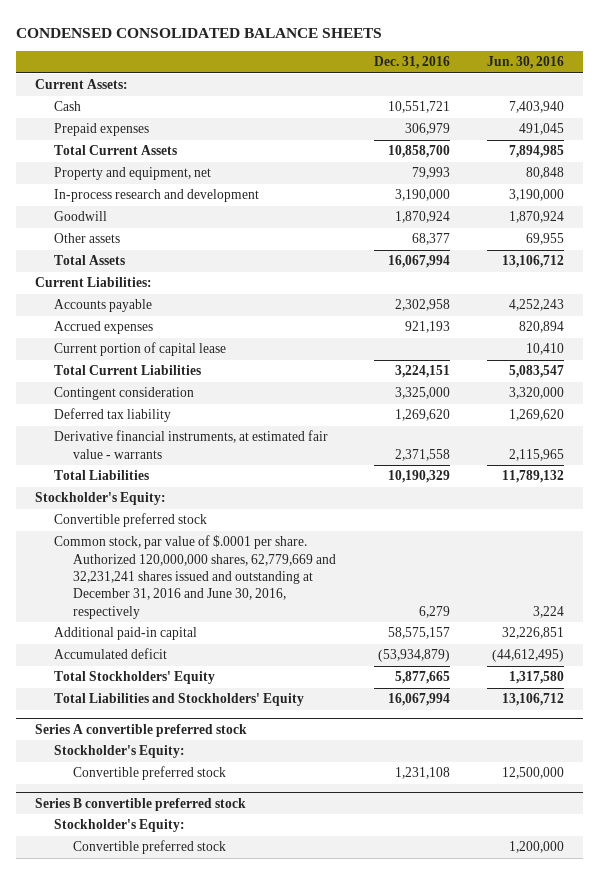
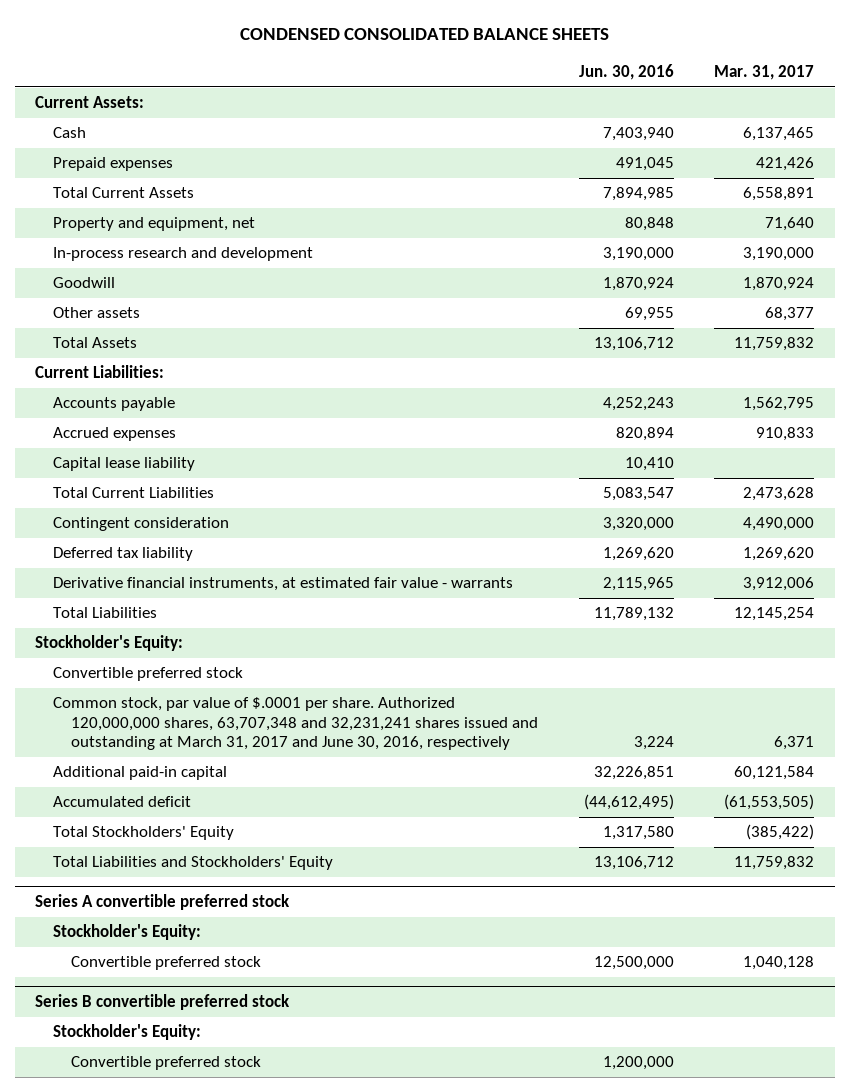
[373,56,450,70] Dec. 31, 2016 -> none
none -> [714,65,815,81] Mar. 31, 2017
[54,342,227,357] Current portion of capital lease -> [52,457,195,472] Capital lease liability
[54,535,337,619] Common stock, par value of $.0001 per share. Authorized 120,000,000 shares, 62,779,669 and 32,231,241 shares issued and outstanding at December 31, 2016 and June 30, 2016, respectively -> [52,697,538,751] Common stock, par value of $.0001 per share. Authorized 120,000,000 shares, 63,707,348 and 32,231,241 shares issued and outstanding at March 31, 2017 and June 30, 2016, respectively

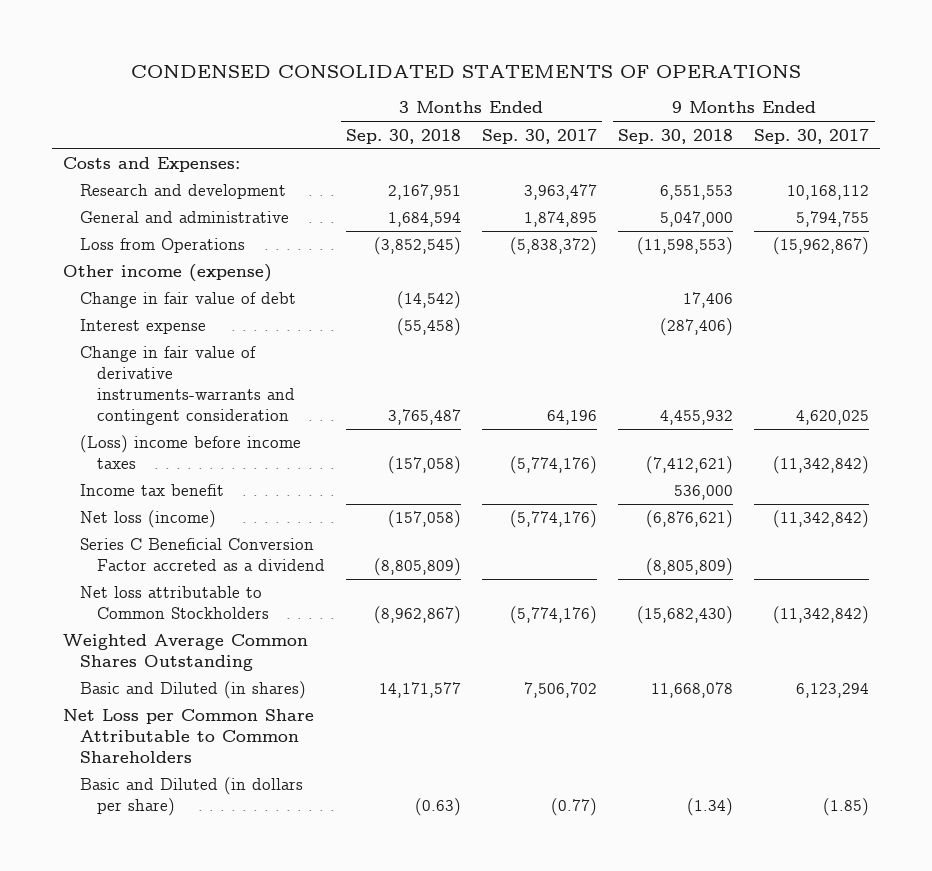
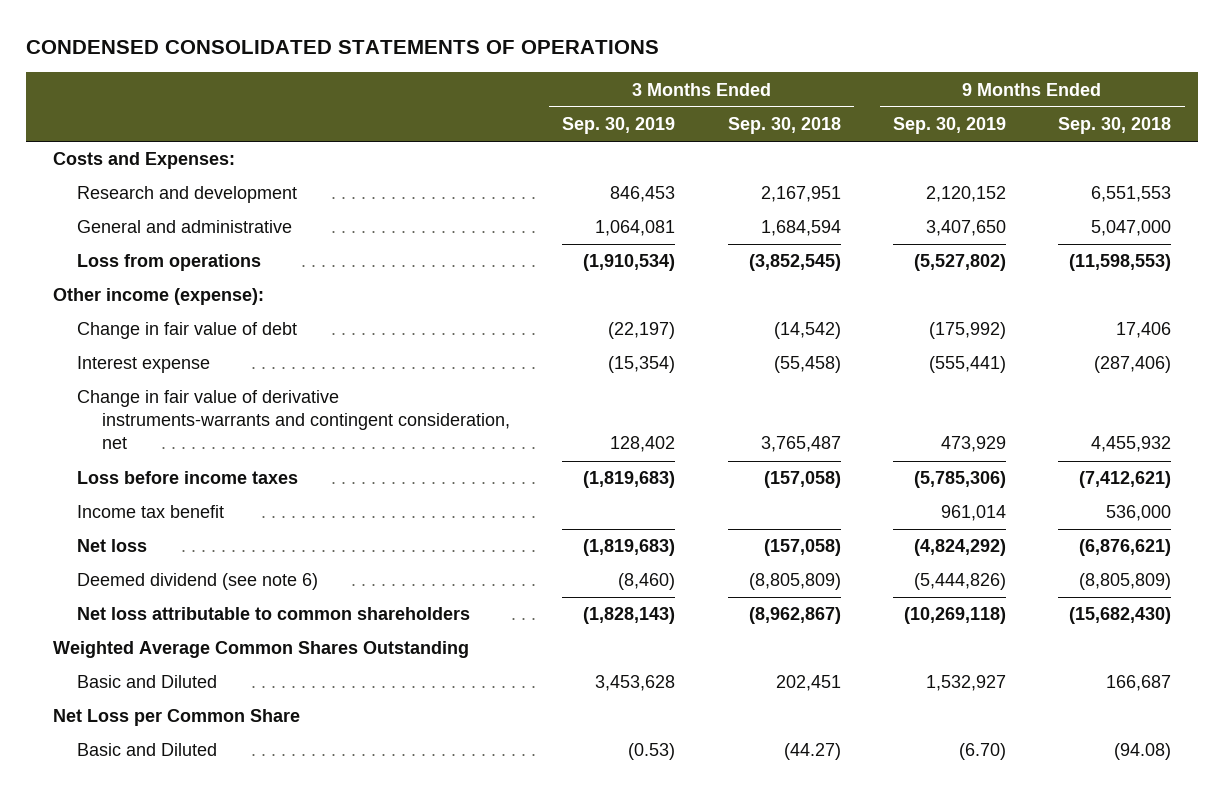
[482,128,598,144] Sep. 30, 2017 -> none
[754,128,870,144] Sep. 30, 2017 -> none
none -> [562,117,676,135] Sep. 30, 2019
none -> [893,117,1007,135] Sep. 30, 2019
[79,238,245,254] Loss from Operations -> [77,254,262,272] Loss from operations
[62,264,272,283] Other income (expense) -> [52,288,264,306] Other income (expense):
[79,346,295,425] Change in fair value of derivative instruments-warrants and contingent consideration -> [77,390,511,450] Change in fair value of derivative instruments-warrants and contingent consideration, net
[79,435,301,470] (Loss) income before income taxes -> [77,471,299,485] Loss before income taxes
[79,510,216,529] Net loss (income) -> [77,539,148,553] Net loss
[79,538,325,572] Series C Beneficial Conversion Factor accreted as a dividend -> [77,573,319,591] Deemed dividend (see note 6)
[79,586,269,620] Net loss attributable to Common Stockholders -> [77,607,471,621] Net loss attributable to common shareholders
[79,681,306,700] Basic and Diluted (in shares) -> [77,675,218,689] Basic and Diluted
[378,682,461,699] 14,171,577 -> [775,675,841,692] 202,451
[651,682,734,699] 11,668,078 -> [1106,675,1172,692] 166,687
[62,709,314,763] Net Loss per Common Share Attributable to Common Shareholders -> [52,709,300,727] Net Loss per Common Share
[79,777,303,817] Basic and Diluted (in dollars per share) -> [77,743,218,757] Basic and Diluted
[414,798,461,817] (0.63) -> [783,743,841,761] (44.27)
[687,798,734,817] (1.34) -> [1114,743,1172,761] (94.08)

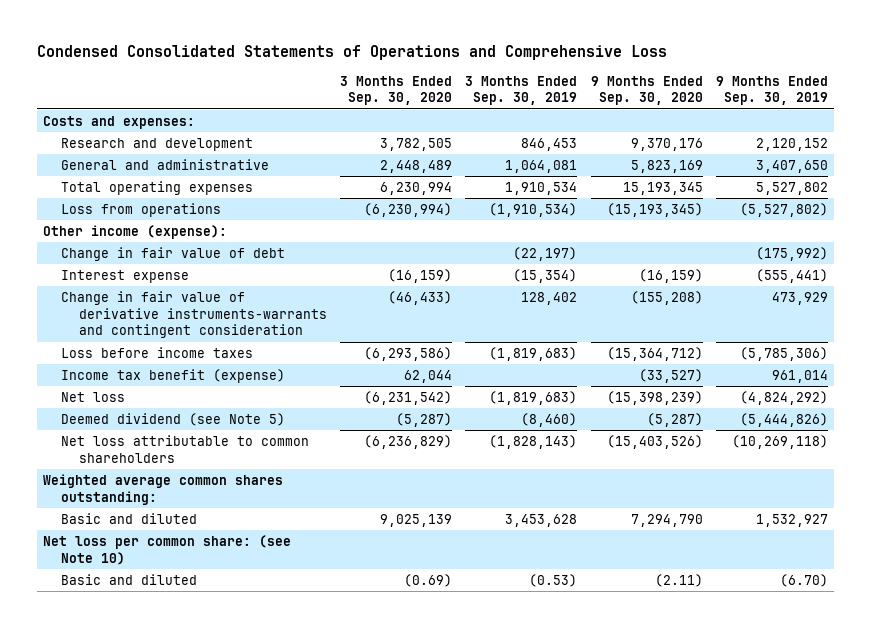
[26,40,660,55] CONDENSED CONSOLIDATED STATEMENTS OF OPERATIONS -> [36,44,667,60] Condensed Consolidated Statements of Operations and Comprehensive Loss
[727,117,841,135] Sep. 30, 2018 -> none
[1058,117,1172,135] Sep. 30, 2018 -> none
none -> [340,75,453,106] 3 Months Ended Sep. 30, 2020
none -> [590,75,703,106] 9 Months Ended Sep. 30, 2020
[52,152,235,170] Costs and Expenses: -> [43,115,196,129] Costs and expenses:
none -> [61,180,254,195] Total operating expenses
[77,390,511,450] Change in fair value of derivative instruments-warrants and contingent consideration, net -> [61,290,327,339] Change in fair value of derivative instruments-warrants and contingent consideration
[77,505,225,519] Income tax benefit -> [61,368,286,383] Income tax benefit (expense)
[77,573,319,591] Deemed dividend (see note 6) -> [61,412,286,426] Deemed dividend (see Note 5)
[52,641,469,659] Weighted Average Common Shares Outstanding -> [43,473,284,505] Weighted average common shares outstanding:
[77,675,218,689] Basic and Diluted -> [61,512,198,524] Basic and diluted
[52,709,300,727] Net Loss per Common Share -> [43,534,292,565] Net loss per common share: (see Note 10)
[77,743,218,757] Basic and Diluted -> [61,573,198,585] Basic and diluted

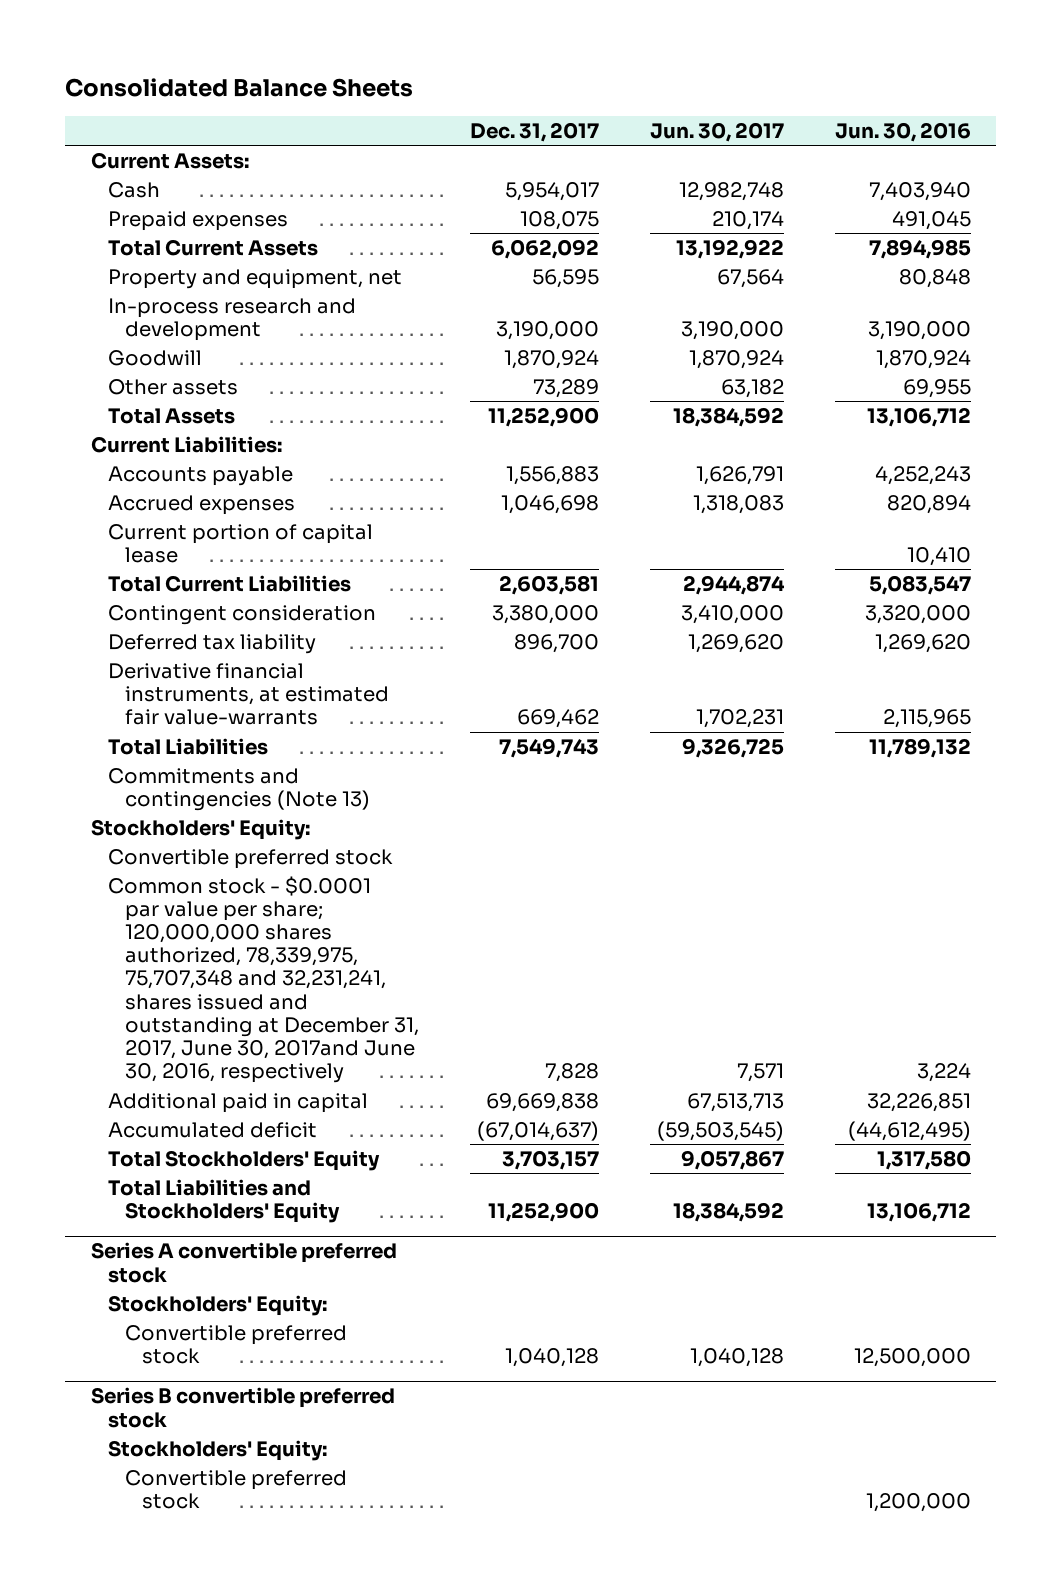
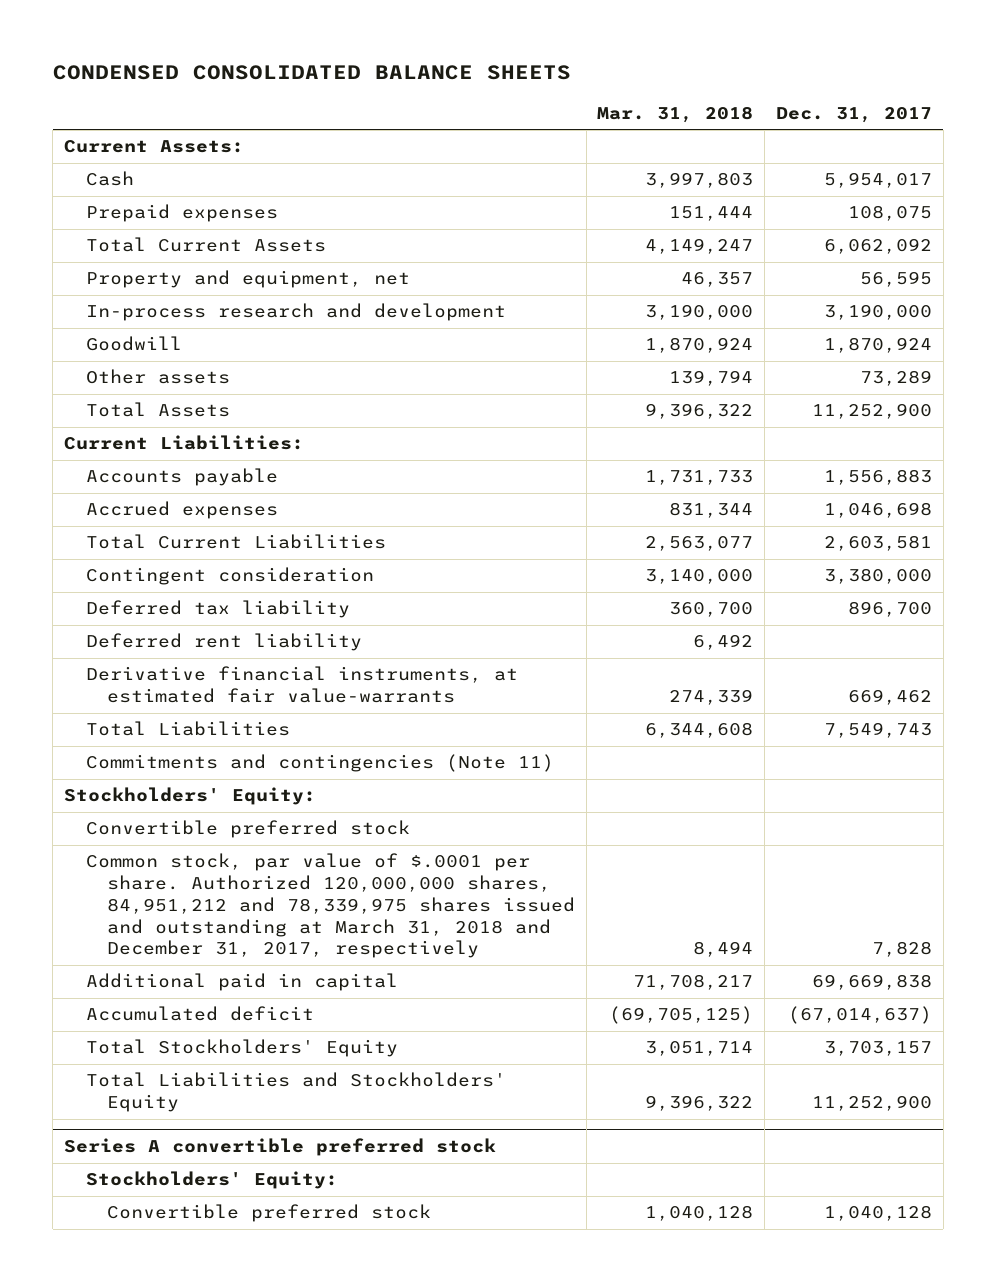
[65,78,414,98] Consolidated Balance Sheets -> [52,65,571,81] CONDENSED CONSOLIDATED BALANCE SHEETS
[649,121,784,142] Jun. 30, 2017 -> none
[834,121,971,142] Jun. 30, 2016 -> none
none -> [597,105,754,123] Mar. 31, 2018
[107,523,373,564] Current portion of capital lease -> none
none -> [85,633,362,652] Deferred rent liability
[107,767,370,812] Commitments and contingencies (Note 13) -> [85,754,554,773] Commitments and contingencies (Note 11)
[107,875,419,1084] Common stock - $0.0001 par value per share; 120,000,000 shares authorized, 78,339,975, 75,707,348 and 32,231,241, shares issued and outstanding at December 31, 2017, June 30, 2017and June 30, 2016, respectively -> [85,853,575,959] Common stock, par value of $.0001 per share. Authorized 120,000,000 shares, 84,951,212 and 78,339,975 shares issued and outstanding at March 31, 2018 and December 31, 2017, respectively
[90,1387,395,1428] Series B convertible preferred stock -> none
[107,1439,327,1461] Stockholders' Equity: -> none
[124,1469,347,1510] Convertible preferred stock -> none

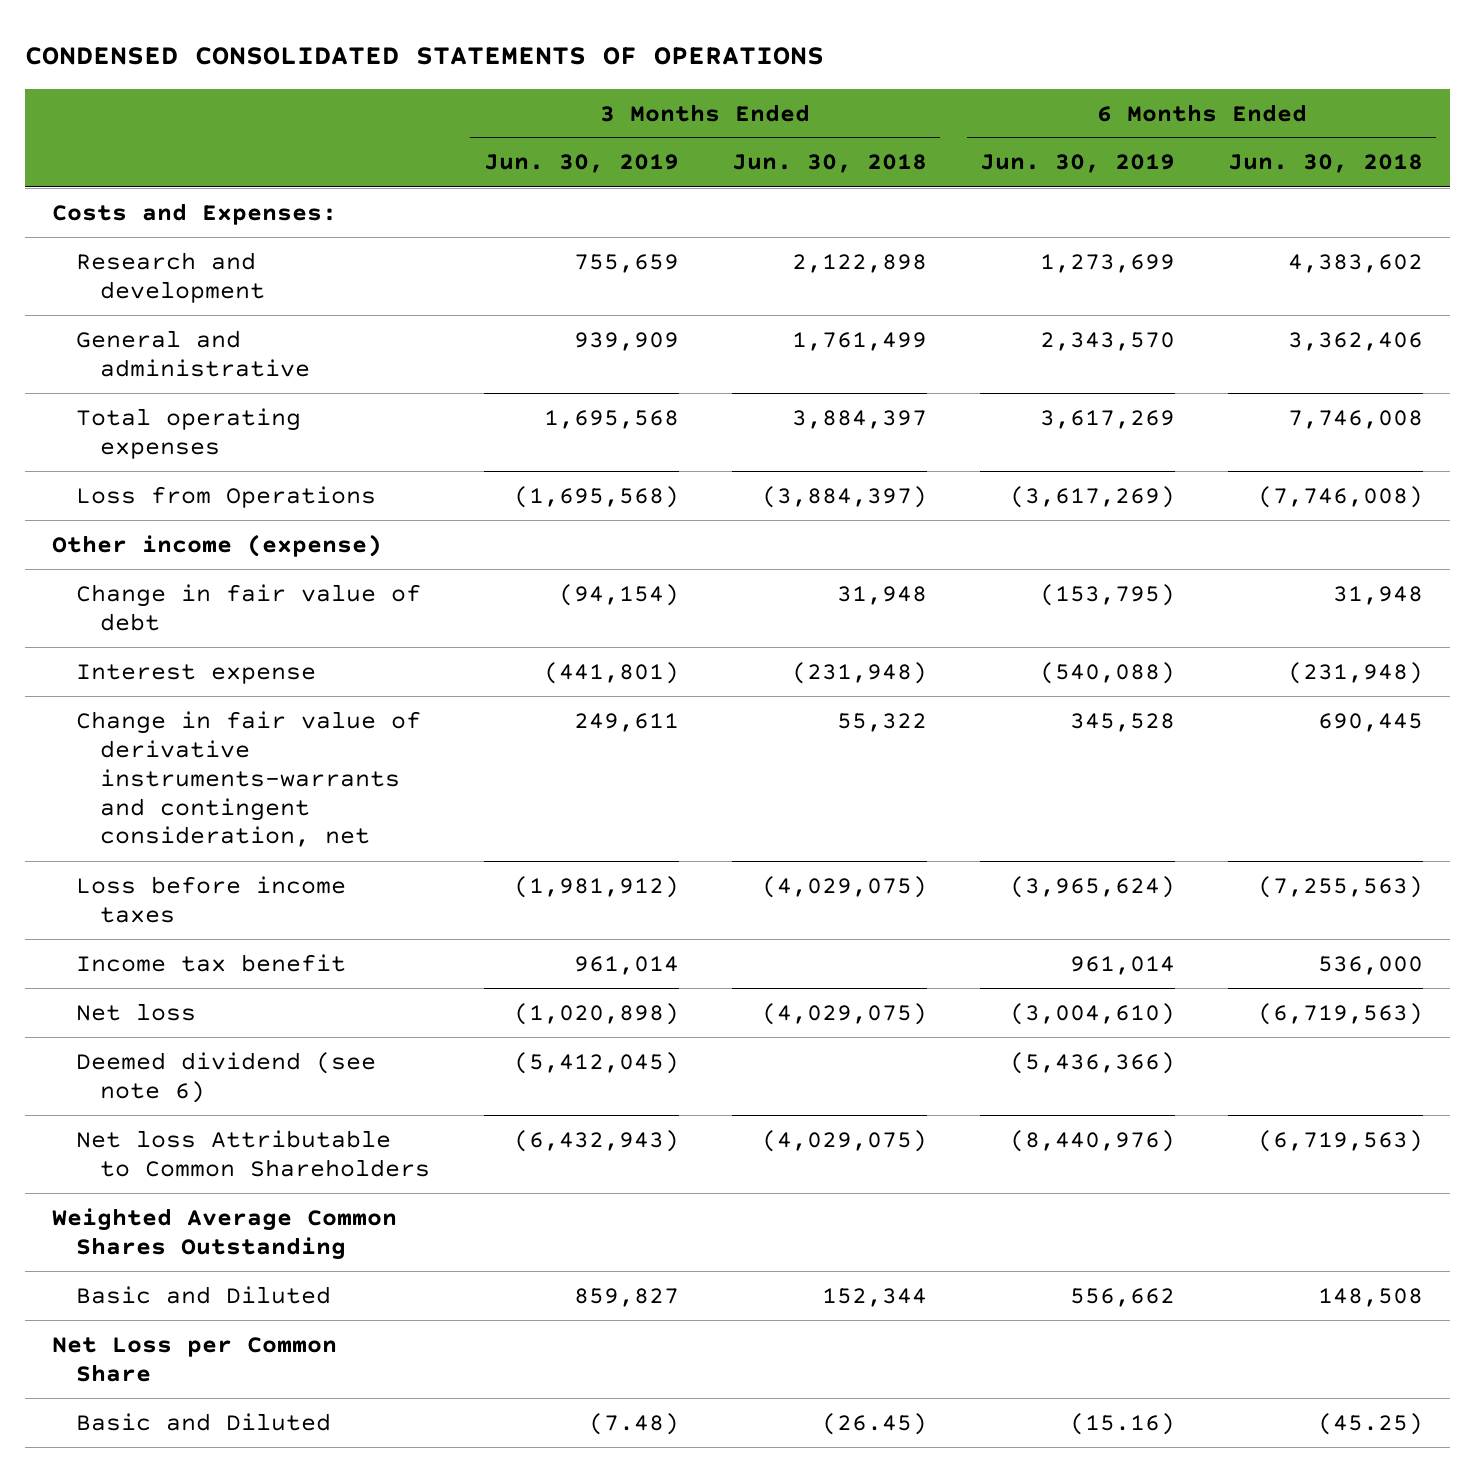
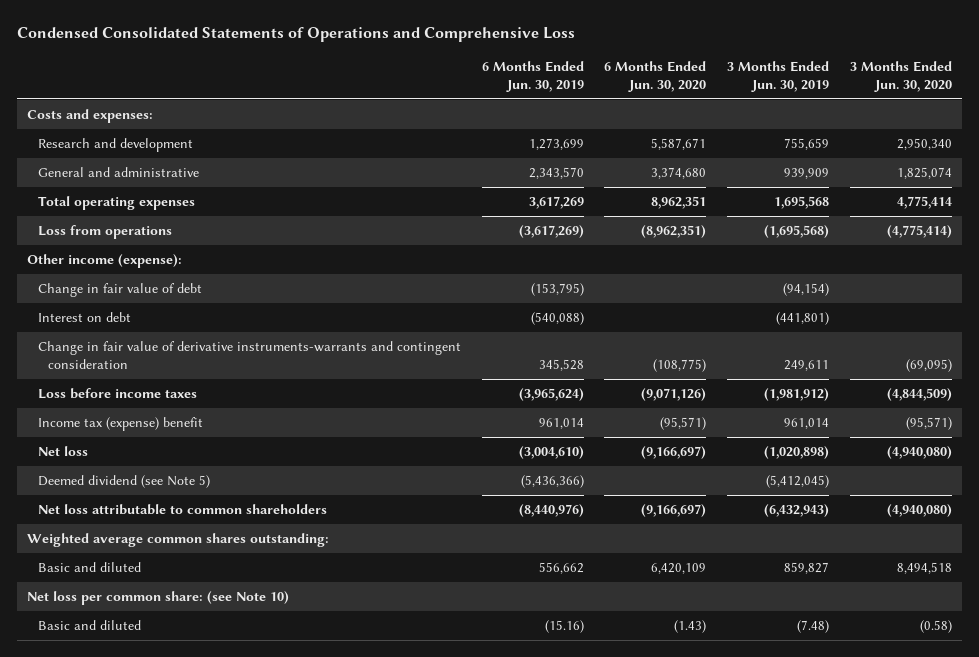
[25,46,825,65] CONDENSED CONSOLIDATED STATEMENTS OF OPERATIONS -> [16,27,575,43] Condensed Consolidated Statements of Operations and Comprehensive Loss
[731,154,927,174] Jun. 30, 2018 -> none
[1228,154,1424,174] Jun. 30, 2018 -> none
none -> [604,61,707,93] 6 Months Ended Jun. 30, 2020
none -> [849,61,952,93] 3 Months Ended Jun. 30, 2020
[51,202,337,225] Costs and Expenses: -> [27,108,154,123] Costs and expenses:
[76,485,377,508] Loss from Operations -> [37,224,172,239] Loss from operations
[51,533,382,557] Other income (expense) -> [27,253,183,268] Other income (expense):
[76,663,317,684] Interest expense -> [37,311,131,322] Interest on debt
[76,710,422,848] Change in fair value of derivative instruments-warrants and contingent consideration, net -> [37,340,461,369] Change in fair value of derivative instruments-warrants and contingent consideration
[76,953,347,972] Income tax benefit -> [37,416,203,431] Income tax (expense) benefit
[76,1051,377,1103] Deemed dividend (see note 6) -> [37,474,210,488] Deemed dividend (see Note 5)
[76,1129,431,1177] Net loss Attributable to Common Shareholders -> [37,503,327,515] Net loss attributable to common shareholders
[51,1207,397,1260] Weighted Average Common Shares Outstanding -> [27,532,330,547] Weighted average common shares outstanding:
[76,1285,332,1304] Basic and Diluted -> [37,561,141,572] Basic and diluted
[51,1336,337,1382] Net Loss per Common Share -> [27,590,290,605] Net loss per common share: (see Note 10)
[76,1412,332,1431] Basic and Diluted -> [37,619,141,630] Basic and diluted

